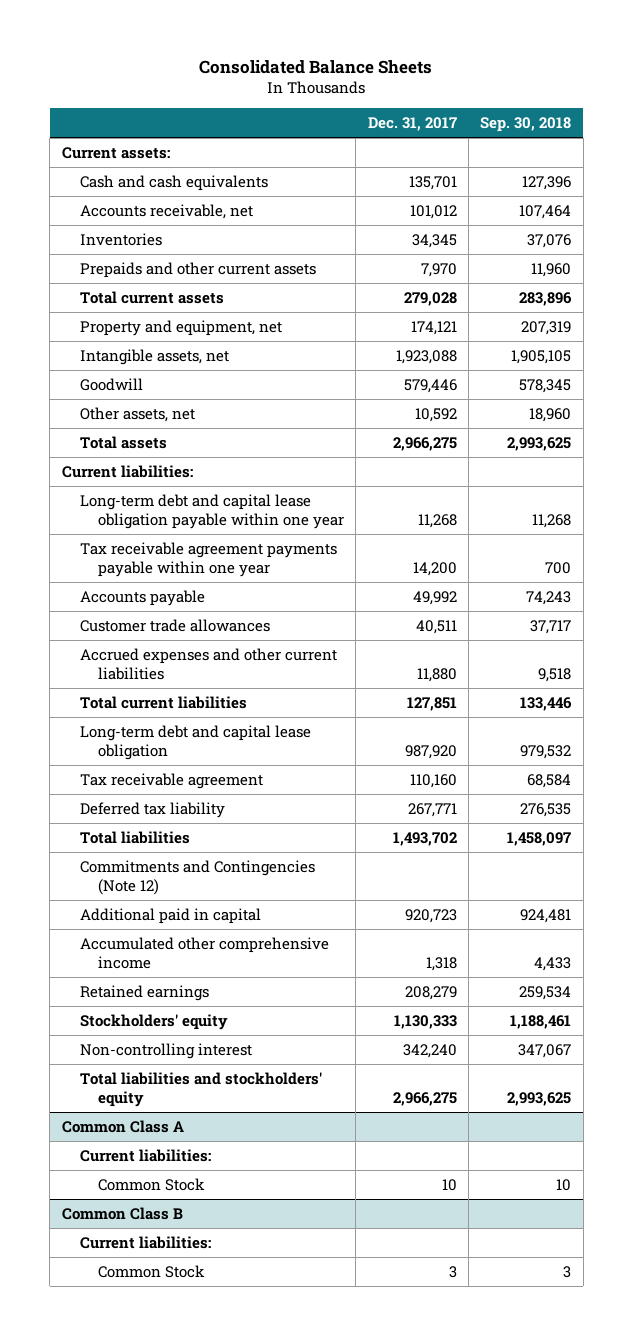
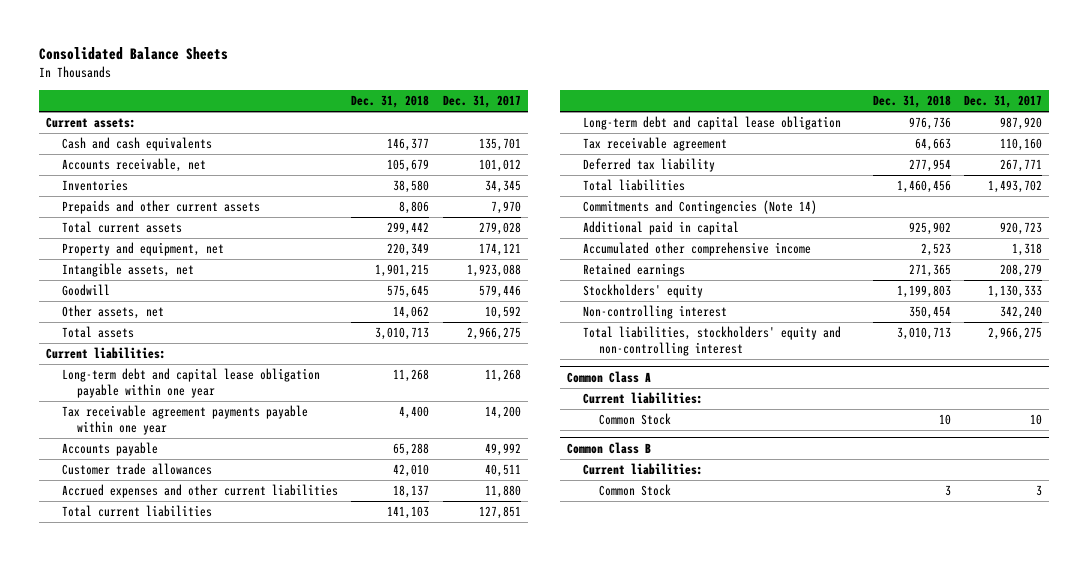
[480,117,572,133] Sep. 30, 2018 -> none
none -> [351,95,430,109] Dec. 31, 2018
[79,859,315,896] Commitments and Contingencies (Note 12) -> [583,200,818,215] Commitments and Contingencies (Note 14)
[79,1071,322,1108] Total liabilities and stockholders' equity -> [583,326,842,357] Total liabilities, stockholders' equity and non-controlling interest

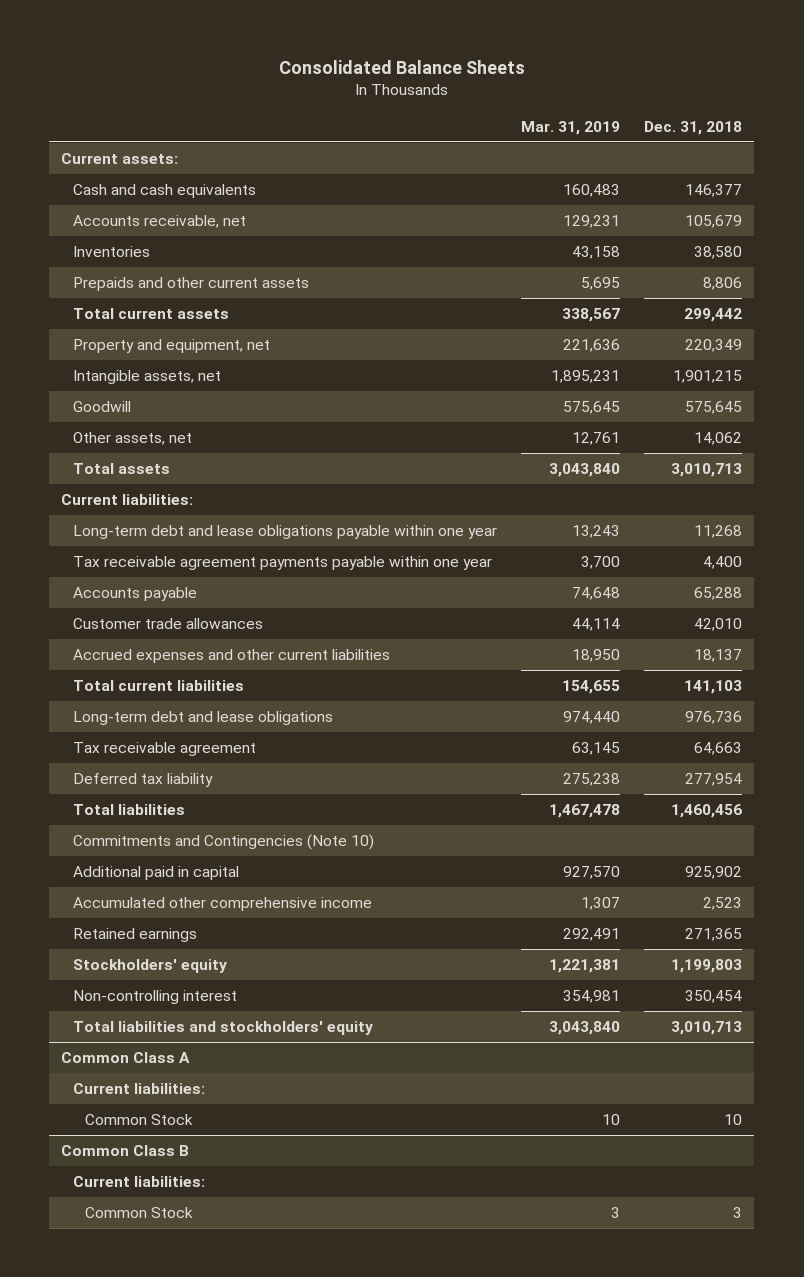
[442,95,521,109] Dec. 31, 2017 -> none
none -> [521,120,621,135] Mar. 31, 2019
[61,368,320,399] Long-term debt and capital lease obligation payable within one year -> [73,525,498,540] Long-term debt and lease obligations payable within one year
[583,116,842,131] Long-term debt and capital lease obligation -> [73,711,334,726] Long-term debt and lease obligations
[583,200,818,215] Commitments and Contingencies (Note 14) -> [73,834,375,851] Commitments and Contingencies (Note 10)
[583,326,842,357] Total liabilities, stockholders' equity and non-controlling interest -> [73,1021,374,1036] Total liabilities and stockholders' equity

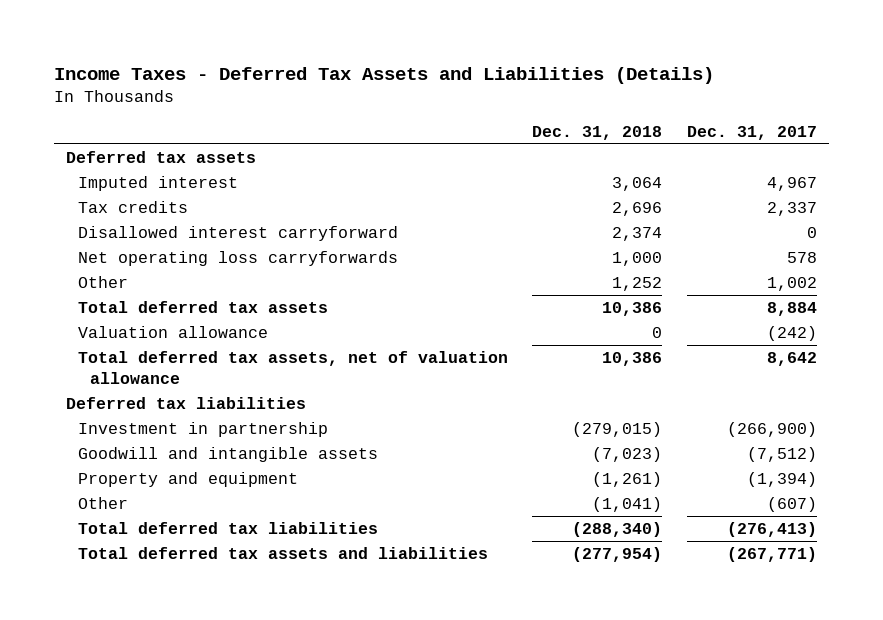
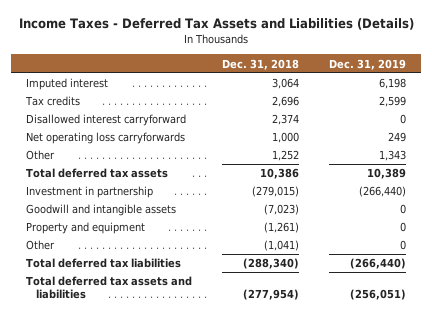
[686,125,817,140] Dec. 31, 2017 -> none
none -> [329,58,407,70] Dec. 31, 2019
[66,150,257,163] Deferred tax assets -> none
[78,325,269,338] Valuation allowance -> none
[78,350,509,384] Total deferred tax assets, net of valuation allowance -> none
[66,396,307,409] Deferred tax liabilities -> none

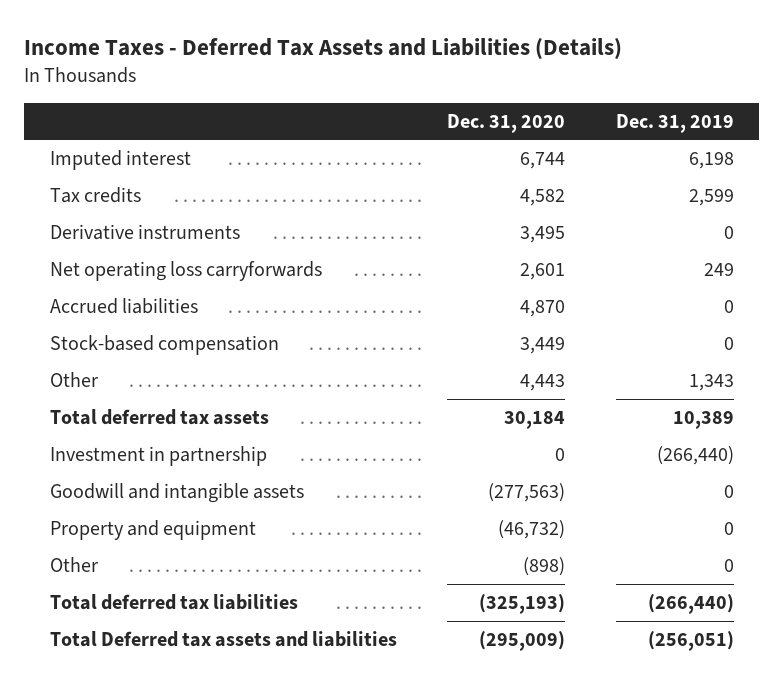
[222,58,300,70] Dec. 31, 2018 -> none
none -> [447,113,566,133] Dec. 31, 2020
[26,114,187,127] Disallowed interest carryforward -> none
none -> [49,224,240,241] Derivative instruments
none -> [49,298,198,315] Accrued liabilities
none -> [49,335,279,356] Stock-based compensation
[26,276,193,300] Total deferred tax assets and liabilities -> [49,631,397,648] Total Deferred tax assets and liabilities

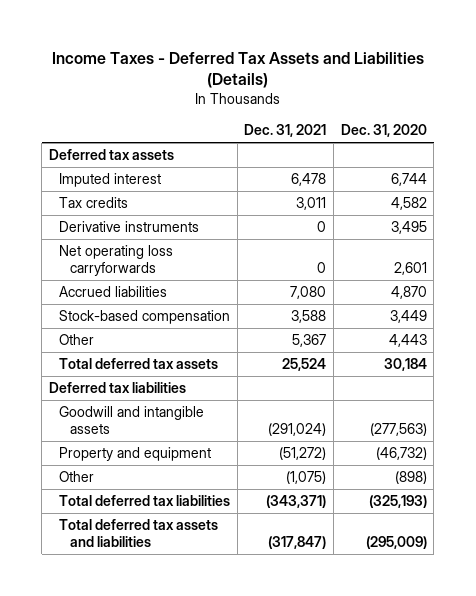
[615,113,734,133] Dec. 31, 2019 -> none
none -> [244,124,327,138] Dec. 31, 2021
none -> [49,149,175,161] Deferred tax assets
[49,446,267,467] Investment in partnership -> none
none -> [49,382,187,394] Deferred tax liabilities
[49,631,397,648] Total Deferred tax assets and liabilities -> [59,519,219,548] Total deferred tax assets and liabilities

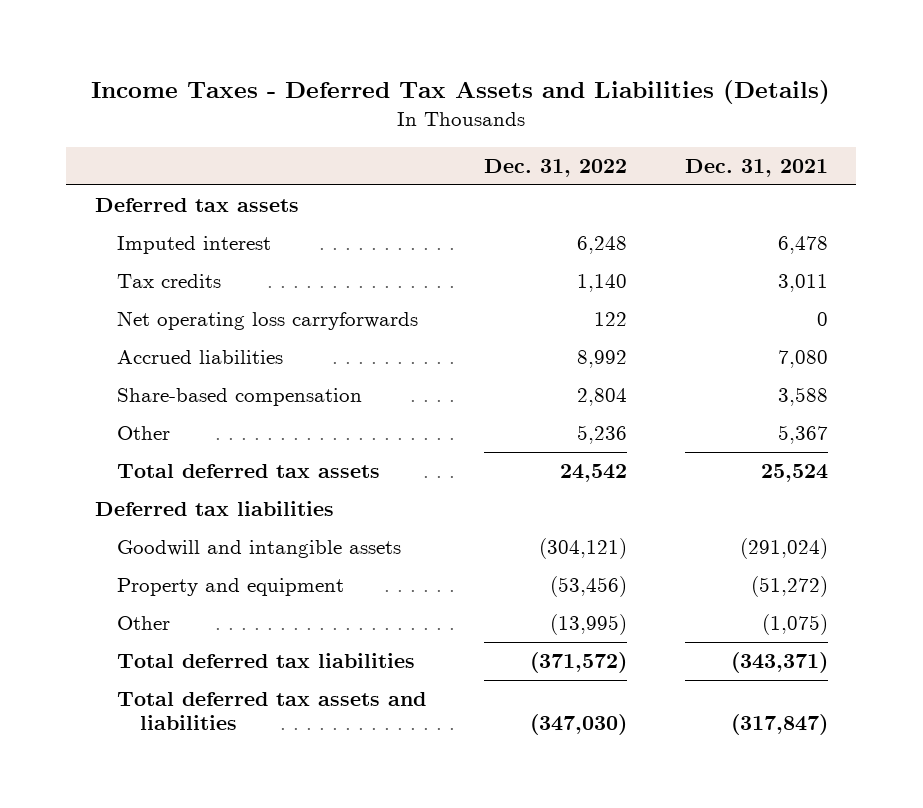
[340,124,427,138] Dec. 31, 2020 -> none
none -> [484,158,628,177] Dec. 31, 2022
[59,221,200,233] Derivative instruments -> none
[59,310,231,325] Stock-based compensation -> [117,388,363,407] Share-based compensation

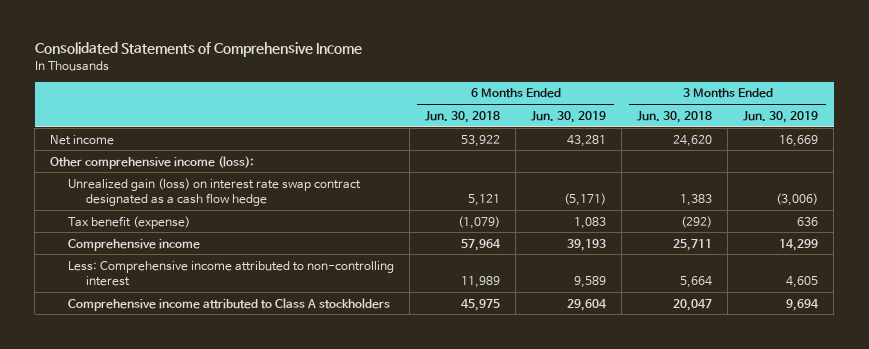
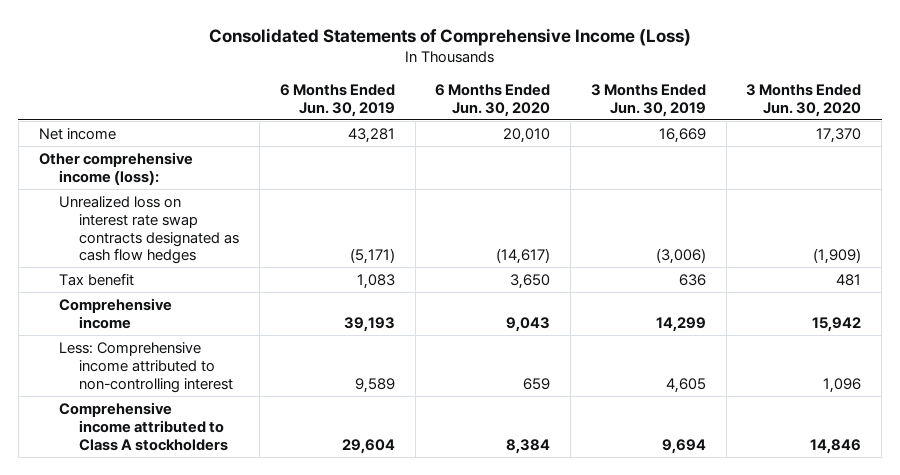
[34,42,362,58] Consolidated Statements of Comprehensive Income -> [208,27,691,46] Consolidated Statements of Comprehensive Income (Loss)
[425,110,501,123] Jun. 30, 2018 -> none
[637,110,713,123] Jun. 30, 2018 -> none
none -> [435,83,551,117] 6 Months Ended Jun. 30, 2020
none -> [746,83,862,117] 3 Months Ended Jun. 30, 2020
[67,177,361,206] Unrealized gain (loss) on interest rate swap contract designated as a cash flow hedge -> [58,195,240,265] Unrealized loss on interest rate swap contracts designated as cash flow hedges
[67,215,190,229] Tax benefit (expense) -> [58,272,134,286] Tax benefit

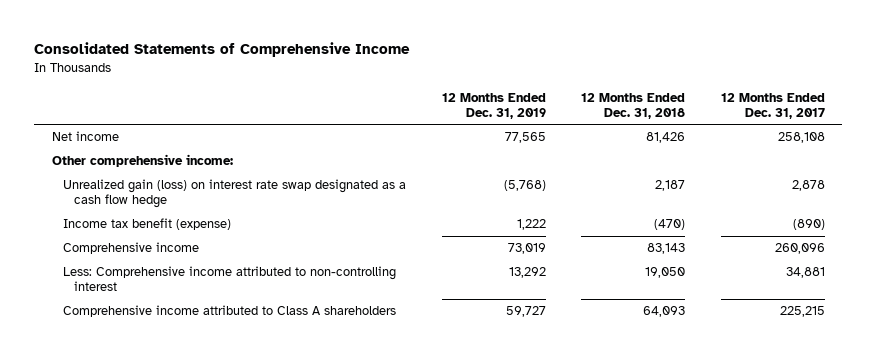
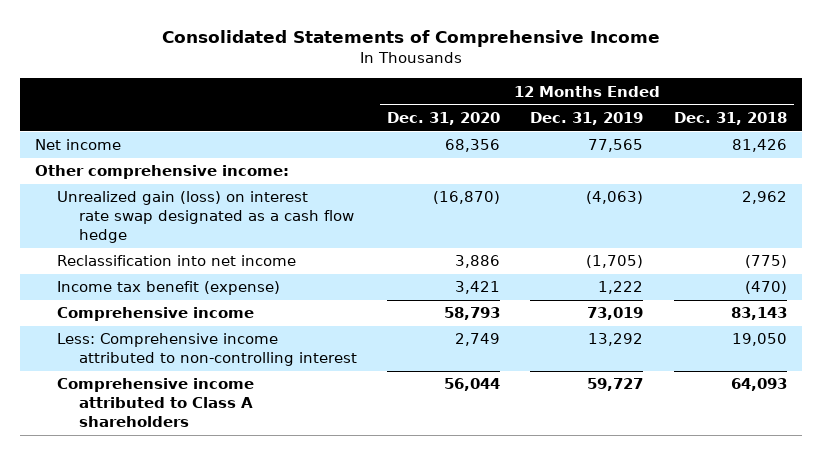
[720,92,825,119] 12 Months Ended Dec. 31, 2017 -> none
none -> [387,111,501,125] Dec. 31, 2020
[503,180,546,192] (5,768) -> [586,191,644,205] (4,063)
[655,180,686,192] 2,187 -> [741,191,787,205] 2,962
none -> [57,255,297,267] Reclassification into net income

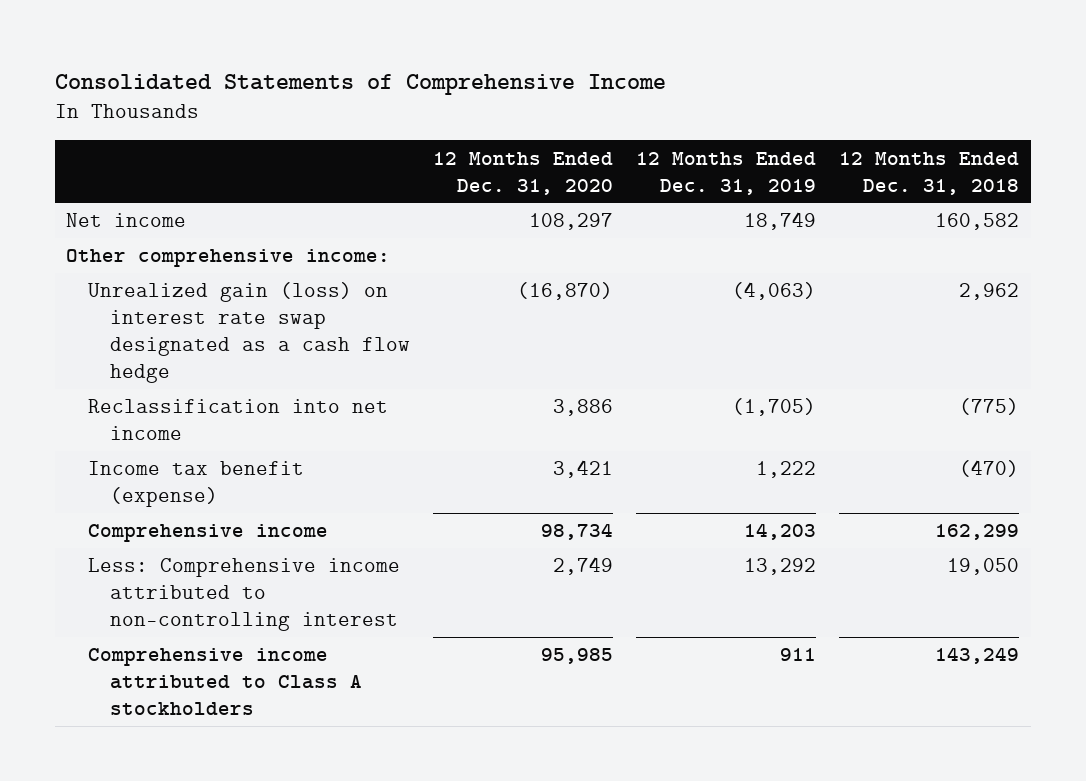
[445,139,501,153] 68,356 -> [529,213,614,231] 108,297
[588,139,644,153] 77,565 -> [744,212,817,231] 18,749
[731,139,787,153] 81,426 -> [935,213,1020,231] 160,582
[444,307,501,321] 58,793 -> [541,523,614,541] 98,734
[587,307,644,321] 73,019 -> [744,523,817,541] 14,203
[730,307,787,321] 83,143 -> [935,524,1020,541] 162,299
[57,378,255,427] Comprehensive income attributed to Class A shareholders -> [88,648,363,716] Comprehensive income attributed to Class A stockholders
[444,378,501,392] 56,044 -> [541,648,614,665] 95,985
[587,378,644,392] 59,727 -> [780,648,817,662] 911
[730,378,787,392] 64,093 -> [935,647,1020,665] 143,249

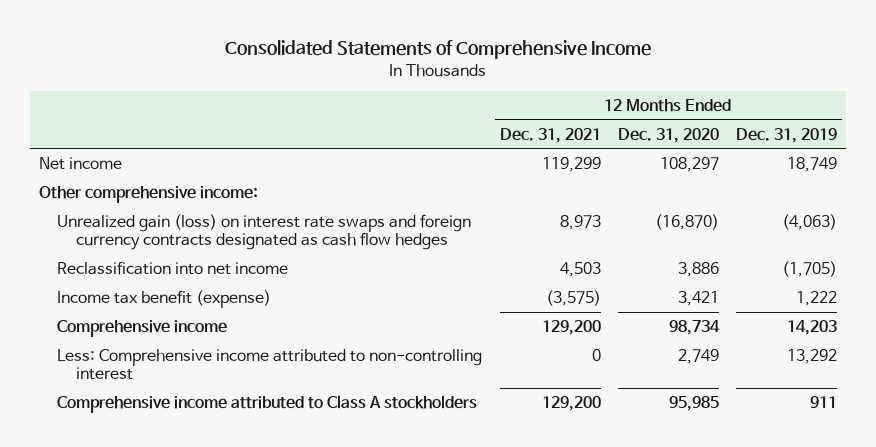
[839,151,1020,195] 12 Months Ended Dec. 31, 2018 -> none
none -> [499,127,601,143] Dec. 31, 2021
[88,282,411,384] Unrealized gain (loss) on interest rate swap designated as a cash flow hedge -> [57,213,472,251] Unrealized gain (loss) on interest rate swaps and foreign currency contracts designated as cash flow hedges

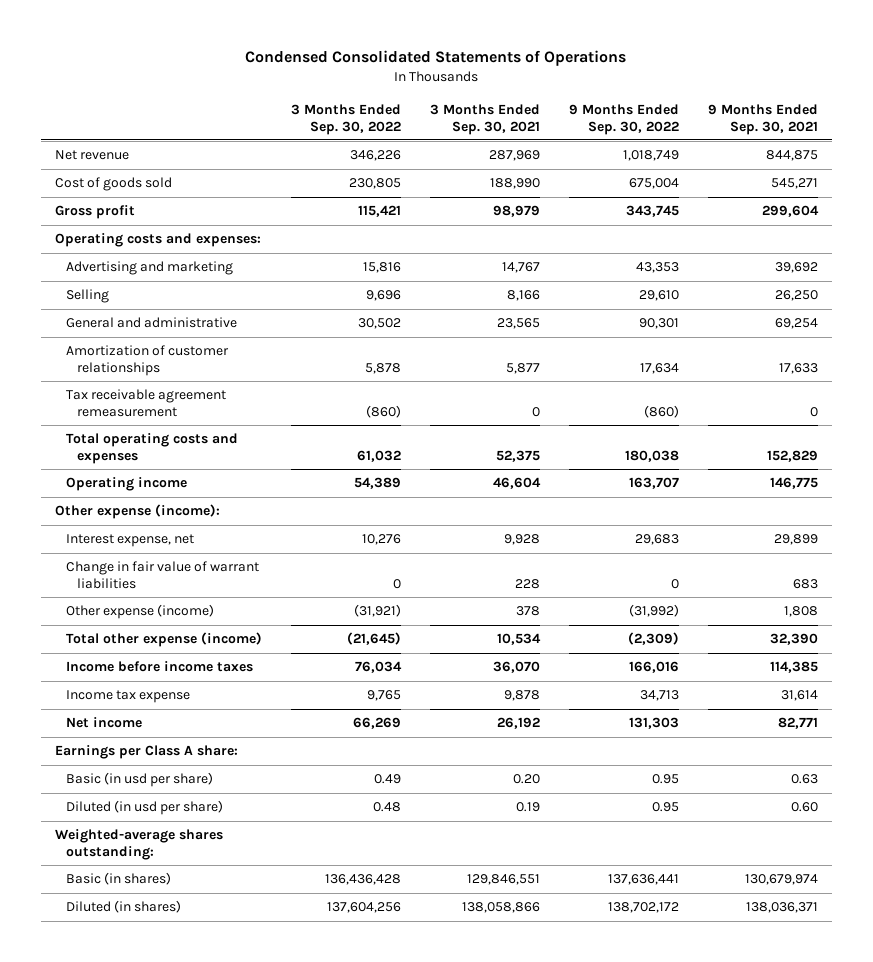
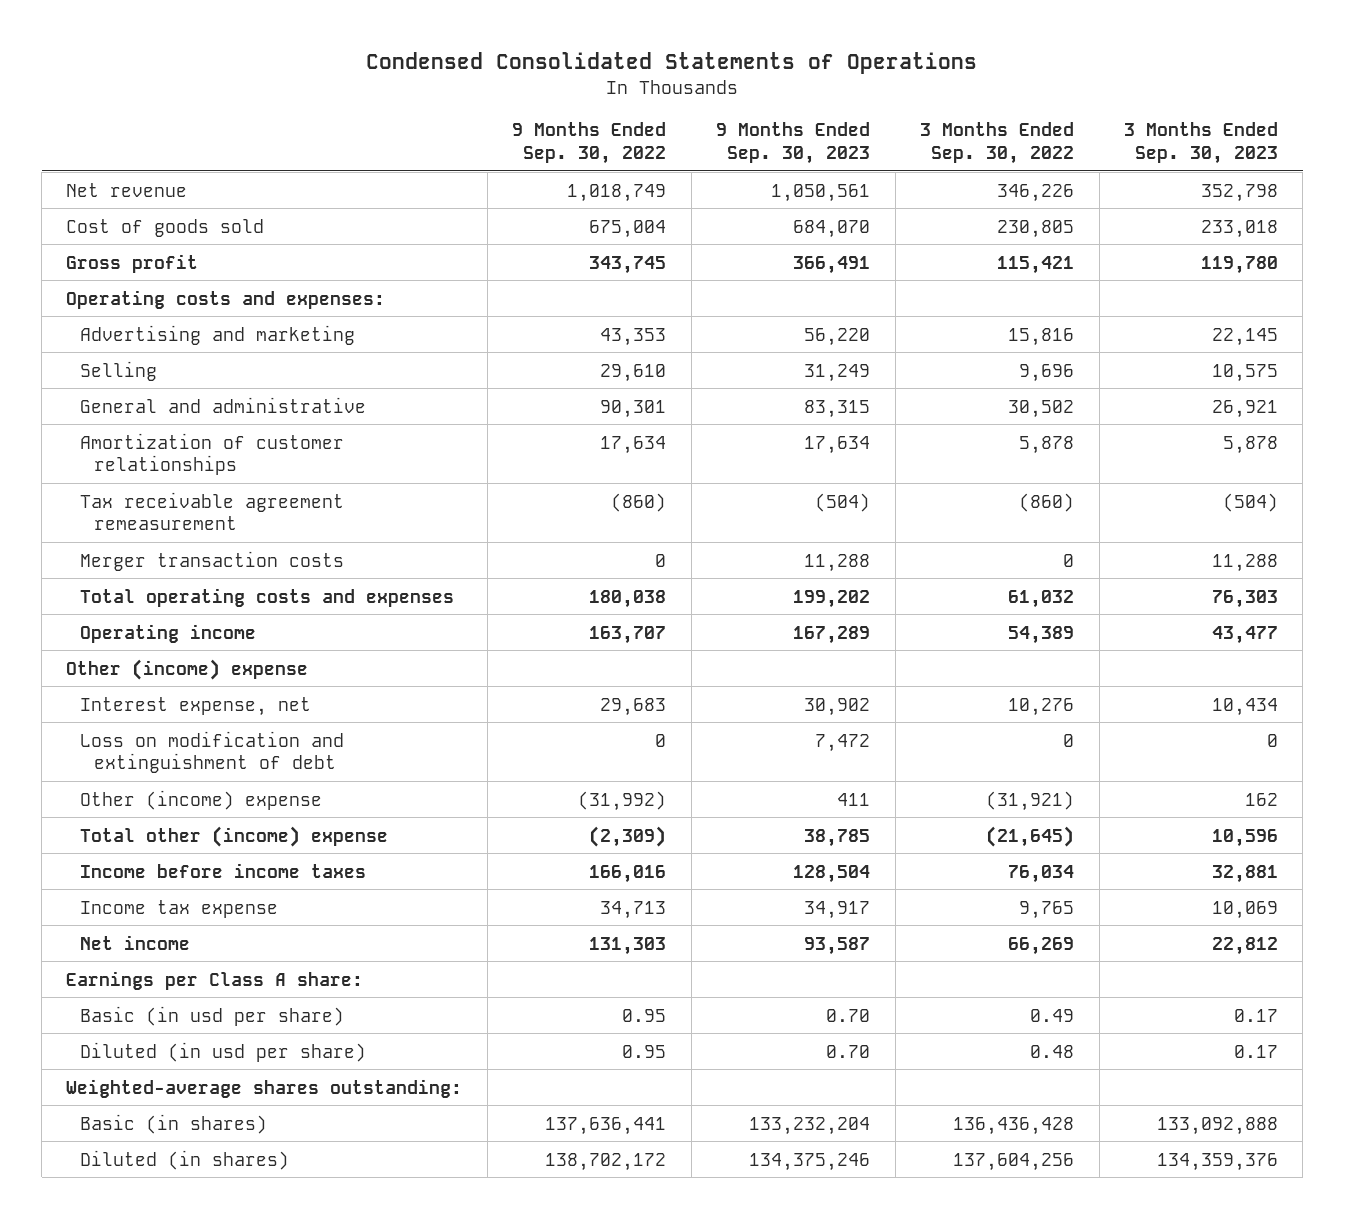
[429,103,540,135] 3 Months Ended Sep. 30, 2021 -> none
[707,103,818,135] 9 Months Ended Sep. 30, 2021 -> none
none -> [716,122,871,164] 9 Months Ended Sep. 30, 2023
none -> [1124,122,1279,164] 3 Months Ended Sep. 30, 2023
none -> [80,550,345,571] Merger transaction costs
[55,504,221,520] Other expense (income): -> [66,658,309,680] Other (income) expense
[66,561,260,590] Change in fair value of warrant liabilities -> none
none -> [80,730,345,774] Loss on modification and extinguishment of debt
[66,604,215,620] Other expense (income) -> [80,789,323,810] Other (income) expense
[66,632,263,648] Total other expense (income) -> [80,825,389,847] Total other (income) expense

